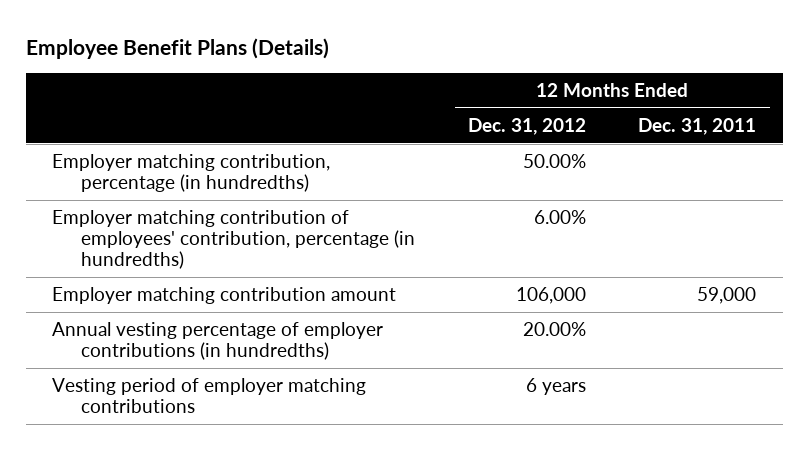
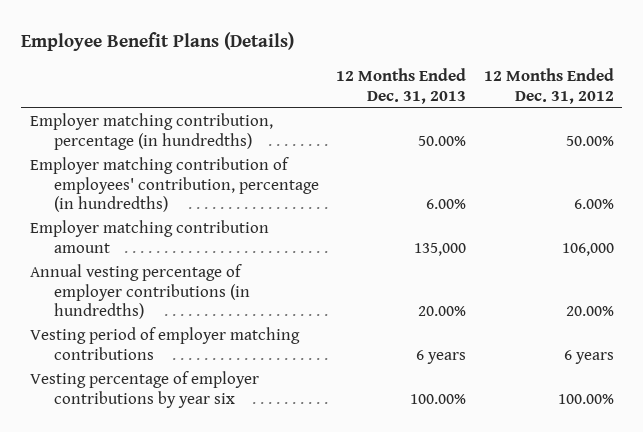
[638,117,757,135] Dec. 31, 2011 -> none
none -> [336,68,467,104] 12 Months Ended Dec. 31, 2013
none -> [29,371,259,408] Vesting percentage of employer contributions by year six

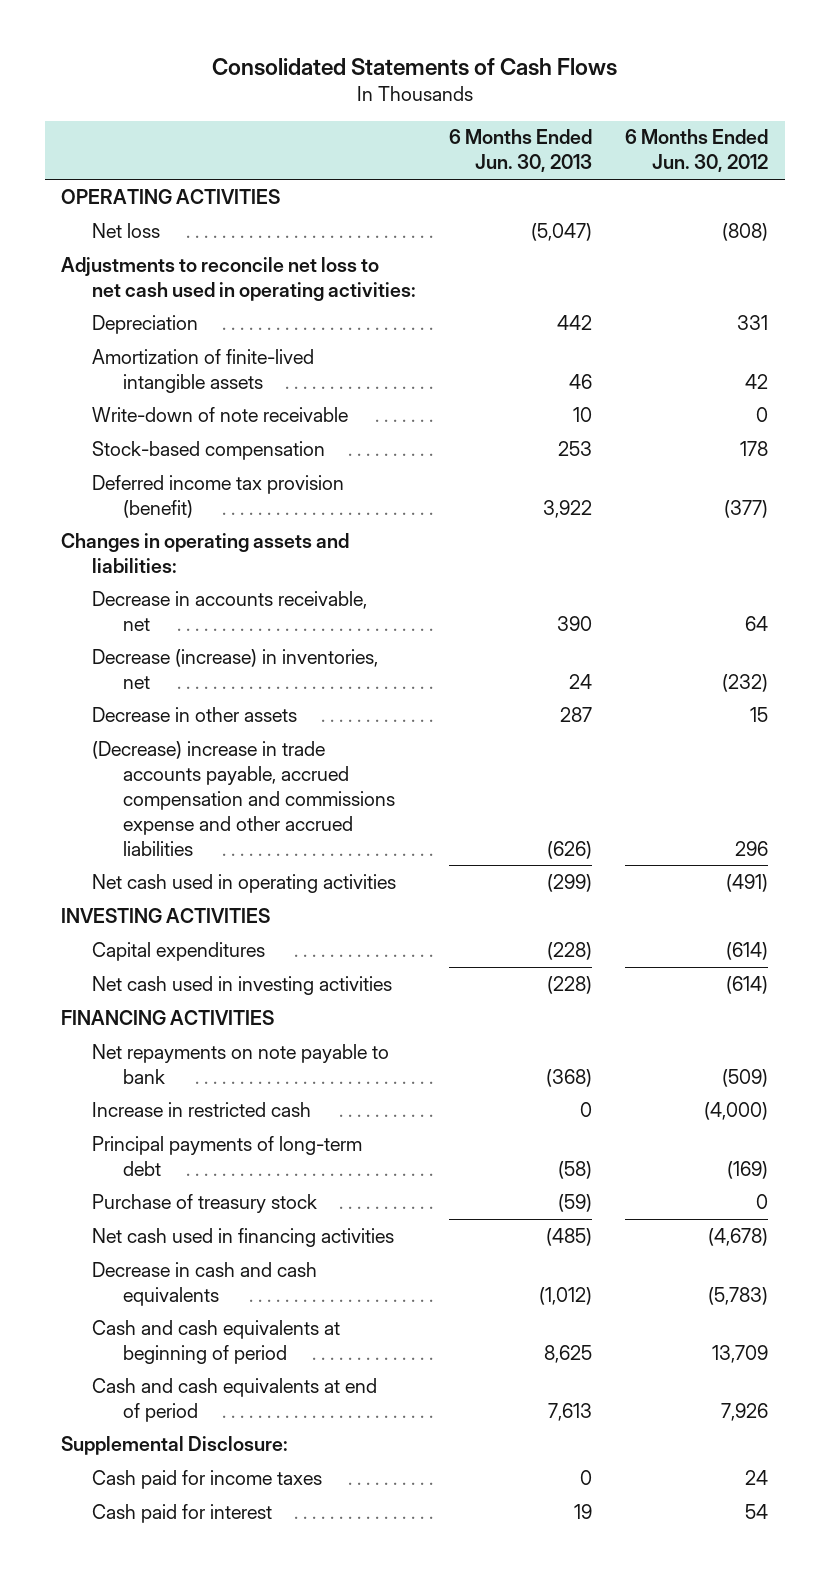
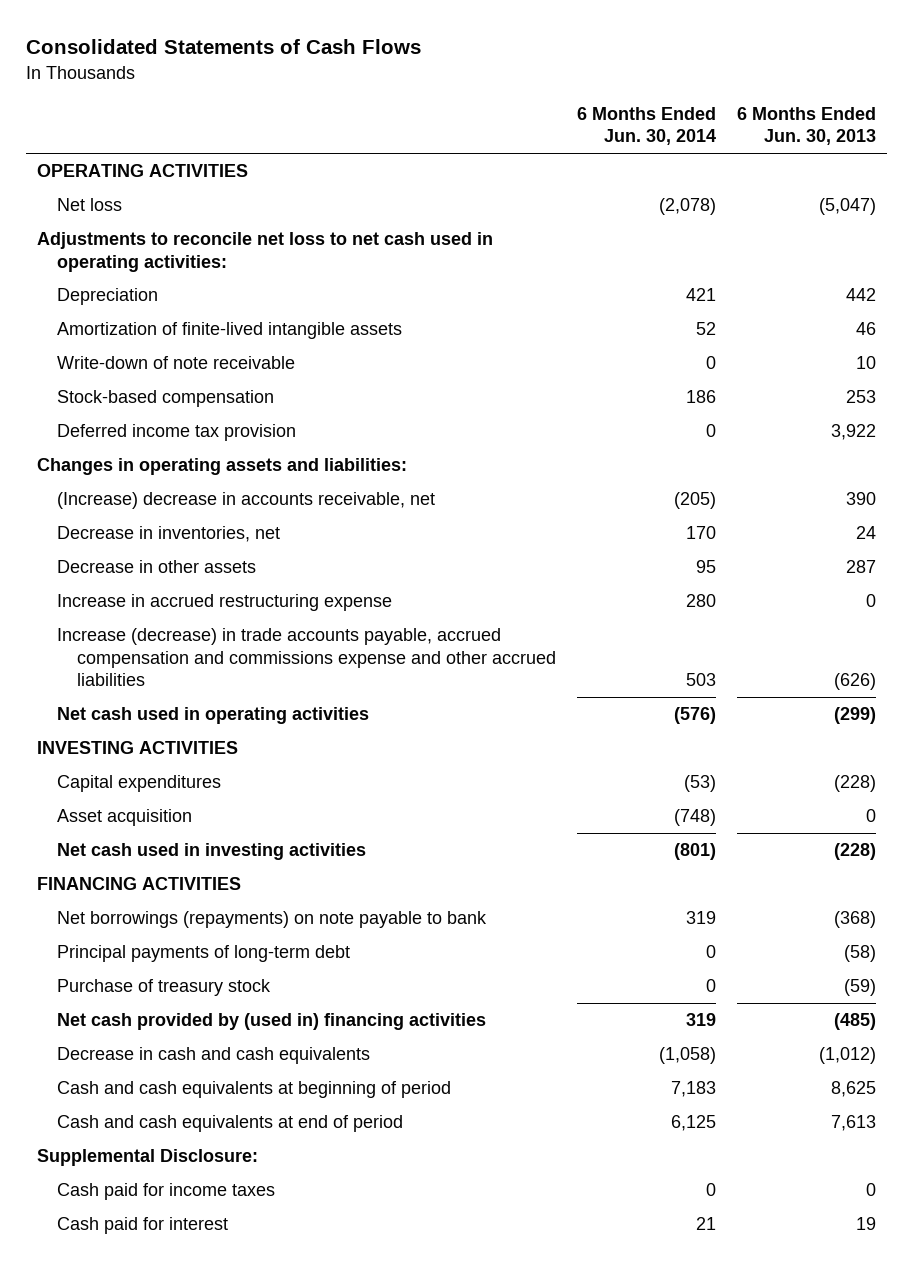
[625,129,769,173] 6 Months Ended Jun. 30, 2012 -> none
none -> [576,106,716,146] 6 Months Ended Jun. 30, 2014
[92,474,345,518] Deferred income tax provision (benefit) -> [56,424,296,442] Deferred income tax provision
[92,590,368,631] Decrease in accounts receivable, net -> [56,492,435,510] (Increase) decrease in accounts receivable, net
[92,648,379,689] Decrease (increase) in inventories, net -> [56,526,280,543] Decrease in inventories, net
none -> [56,594,392,612] Increase in accrued restructuring expense
[92,740,395,856] (Decrease) increase in trade accounts payable, accrued compensation and commissions expense and other accrued liabilities -> [56,628,556,687] Increase (decrease) in trade accounts payable, accrued compensation and commissions expense and other accrued liabilities
none -> [56,809,192,827] Asset acquisition
[92,1101,312,1117] Increase in restricted cash -> none
[92,1043,390,1084] Net repayments on note payable to bank -> [56,911,487,929] Net borrowings (repayments) on note payable to bank
[92,1227,395,1247] Net cash used in financing activities -> [56,1013,486,1031] Net cash provided by (used in) financing activities

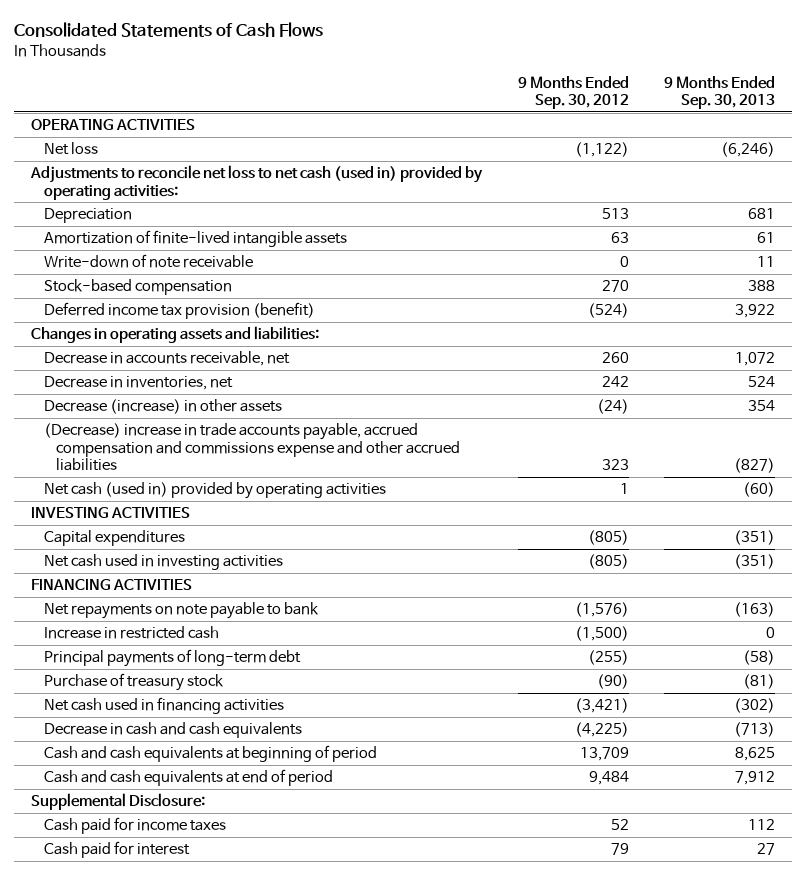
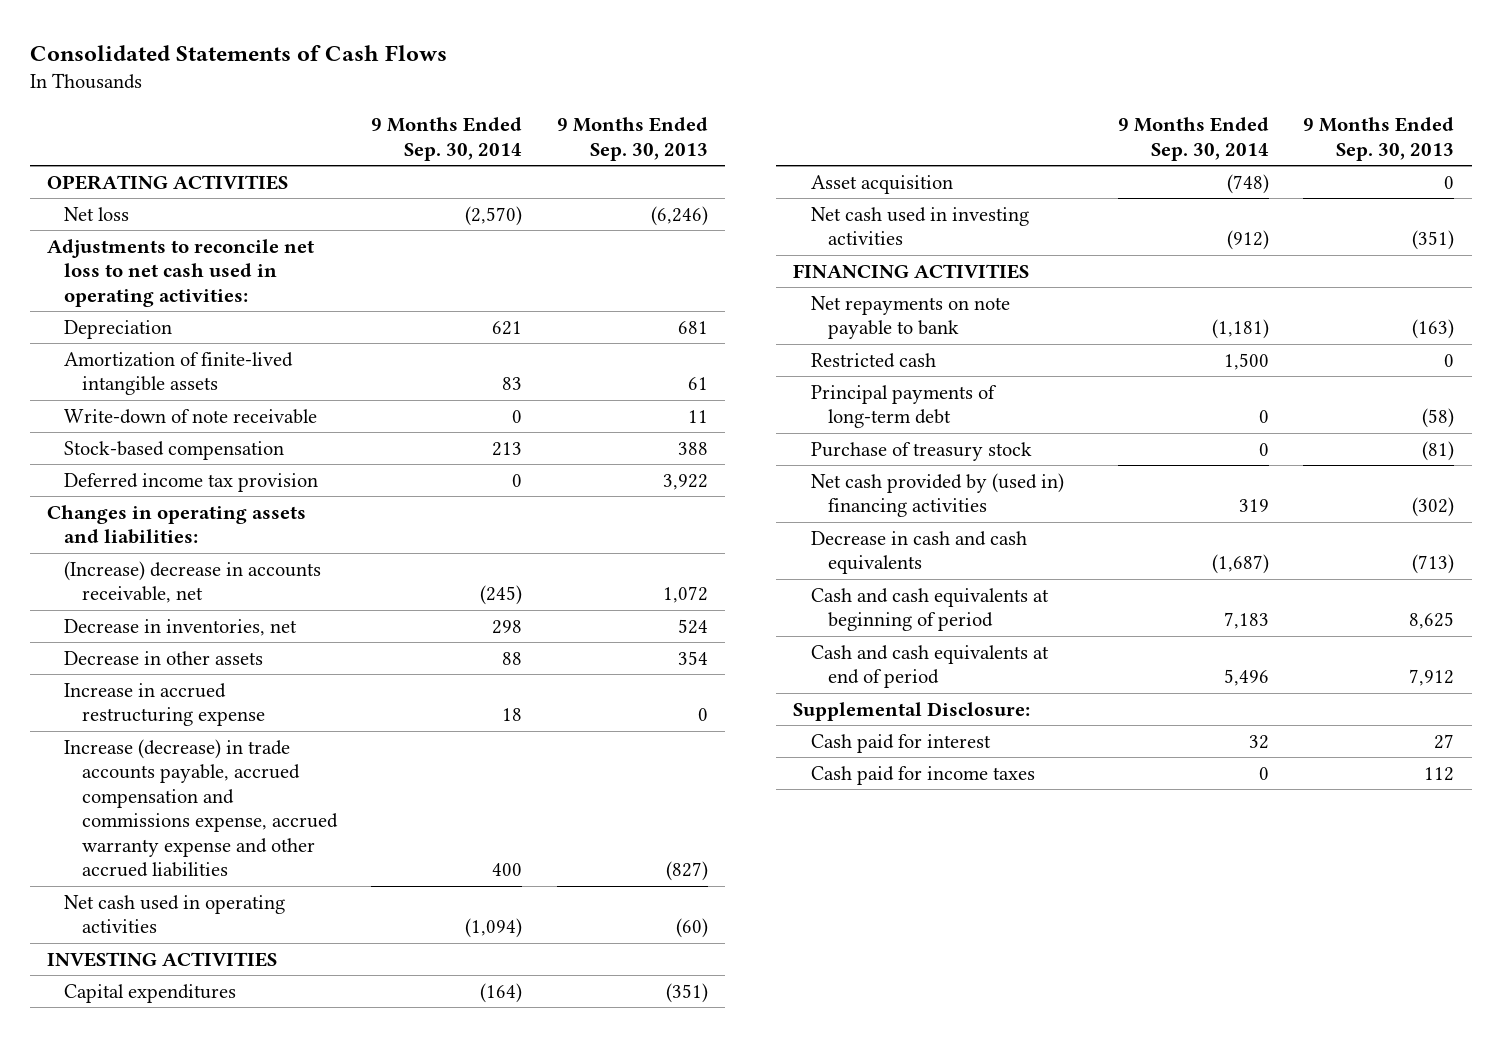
[517,75,629,110] 9 Months Ended Sep. 30, 2012 -> none
none -> [371,117,523,161] 9 Months Ended Sep. 30, 2014
[30,165,484,200] Adjustments to reconcile net loss to net cash (used in) provided by operating activities: -> [46,238,314,307] Adjustments to reconcile net loss to net cash used in operating activities:
[43,302,315,320] Deferred income tax provision (benefit) -> [64,472,319,492] Deferred income tax provision
[43,351,290,367] Decrease in accounts receivable, net -> [64,560,322,604] (Increase) decrease in accounts receivable, net
[43,399,282,415] Decrease (increase) in other assets -> [64,650,264,665] Decrease in other assets
none -> [64,682,265,727] Increase in accrued restructuring expense
[43,423,460,472] (Decrease) increase in trade accounts payable, accrued compensation and commissions expense and other accrued liabilities -> [64,738,338,878] Increase (decrease) in trade accounts payable, accrued compensation and commissions expense, accrued warranty expense and other accrued liabilities
[43,482,386,500] Net cash (used in) provided by operating activities -> [64,894,286,934] Net cash used in operating activities
none -> [810,174,953,194] Asset acquisition
[43,626,219,640] Increase in restricted cash -> [810,352,936,368] Restricted cash
[43,697,284,715] Net cash used in financing activities -> [810,472,1064,518] Net cash provided by (used in) financing activities
[43,817,226,835] Cash paid for income taxes -> [810,765,1035,785] Cash paid for income taxes

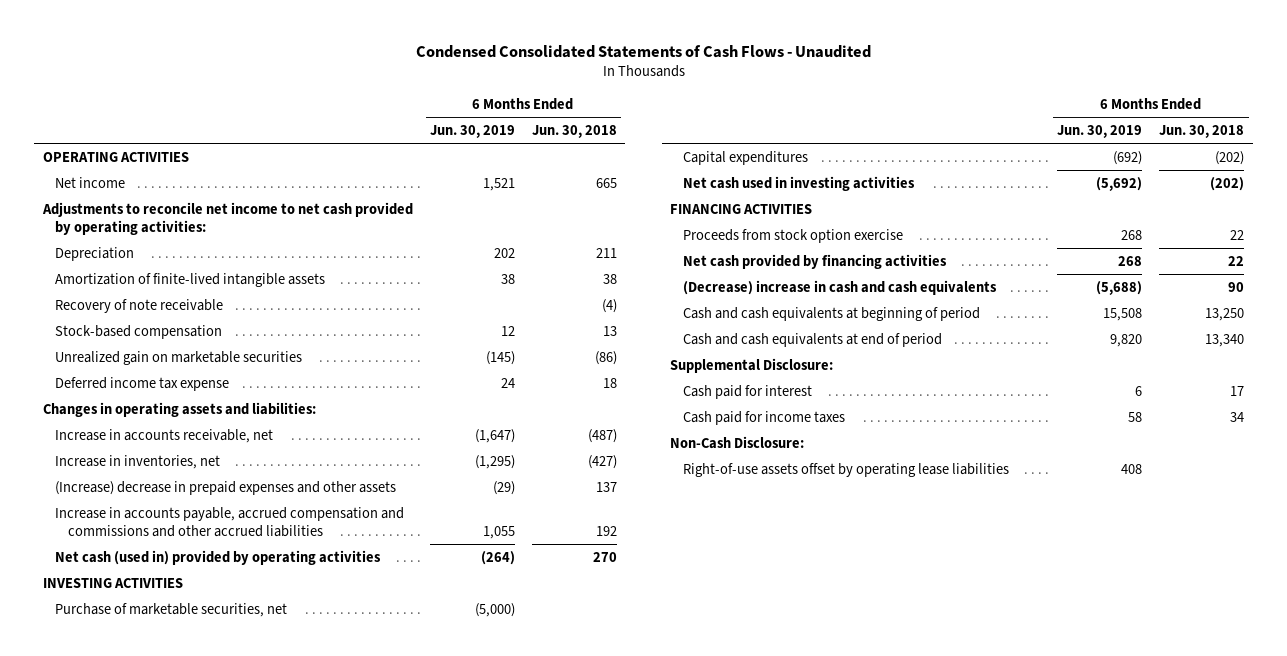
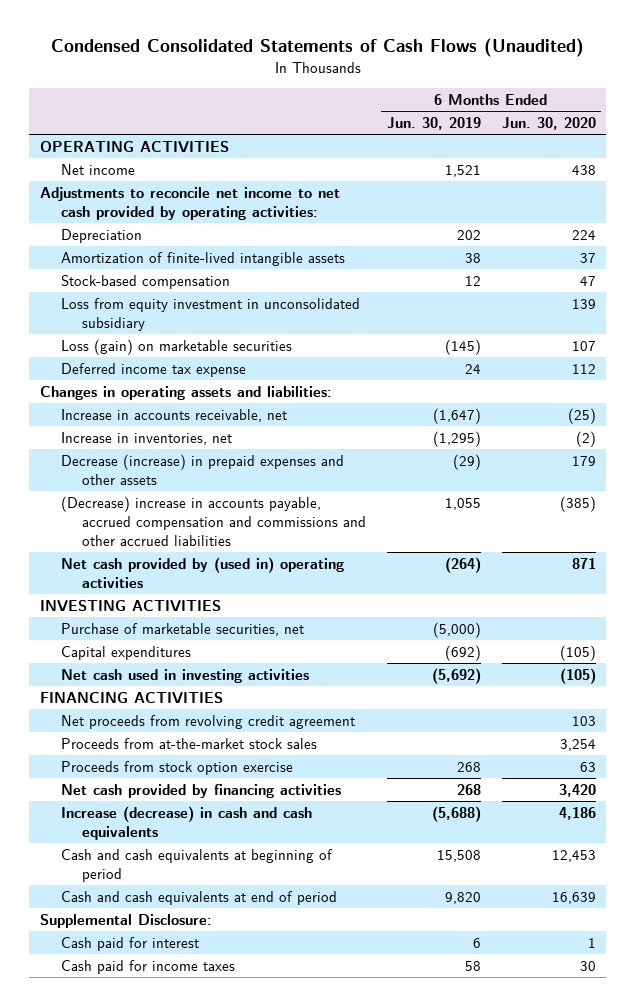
[415,44,871,58] Condensed Consolidated Statements of Cash Flows - Unaudited -> [50,38,584,58] Condensed Consolidated Statements of Cash Flows (Unaudited)
[531,125,617,139] Jun. 30, 2018 -> none
none -> [501,117,596,131] Jun. 30, 2020
[55,298,224,313] Recovery of note receivable -> none
none -> [60,297,360,331] Loss from equity investment in unconsolidated subsidiary
[55,350,303,365] Unrealized gain on marketable securities -> [60,338,292,355] Loss (gain) on marketable securities
[55,480,397,495] (Increase) decrease in prepaid expenses and other assets -> [60,453,344,485] Decrease (increase) in prepaid expenses and other assets
[55,506,405,538] Increase in accounts payable, accrued compensation and commissions and other accrued liabilities -> [60,495,366,546] (Decrease) increase in accounts payable, accrued compensation and commissions and other accrued liabilities
[55,549,382,565] Net cash (used in) provided by operating activities -> [60,556,344,588] Net cash provided by (used in) operating activities
none -> [60,714,355,729] Net proceeds from revolving credit agreement
none -> [60,737,317,749] Proceeds from at-the-market stock sales
[682,279,997,295] (Decrease) increase in cash and cash equivalents -> [60,805,312,840] Increase (decrease) in cash and cash equivalents
[670,435,805,449] Non-Cash Disclosure: -> none
[682,462,1009,477] Right-of-use assets offset by operating lease liabilities -> none

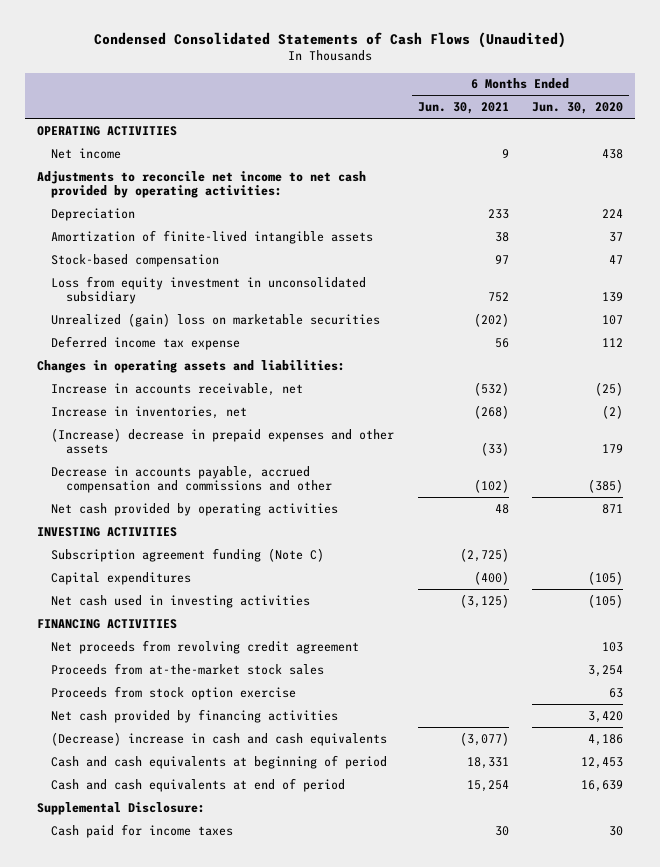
[386,117,481,131] Jun. 30, 2019 -> none
none -> [417,102,509,115] Jun. 30, 2021
[60,338,292,355] Loss (gain) on marketable securities -> [51,312,381,327] Unrealized (gain) loss on marketable securities
[60,453,344,485] Decrease (increase) in prepaid expenses and other assets -> [51,427,395,455] (Increase) decrease in prepaid expenses and other assets
[60,495,366,546] (Decrease) increase in accounts payable, accrued compensation and commissions and other accrued liabilities -> [51,465,332,494] Decrease in accounts payable, accrued compensation and commissions and other
[60,556,344,588] Net cash provided by (used in) operating activities -> [51,502,339,516] Net cash provided by operating activities
[60,622,304,636] Purchase of marketable securities, net -> none
none -> [51,547,325,562] Subscription agreement funding (Note C)
[60,805,312,840] Increase (decrease) in cash and cash equivalents -> [51,731,388,746] (Decrease) increase in cash and cash equivalents
[60,936,199,951] Cash paid for interest -> none

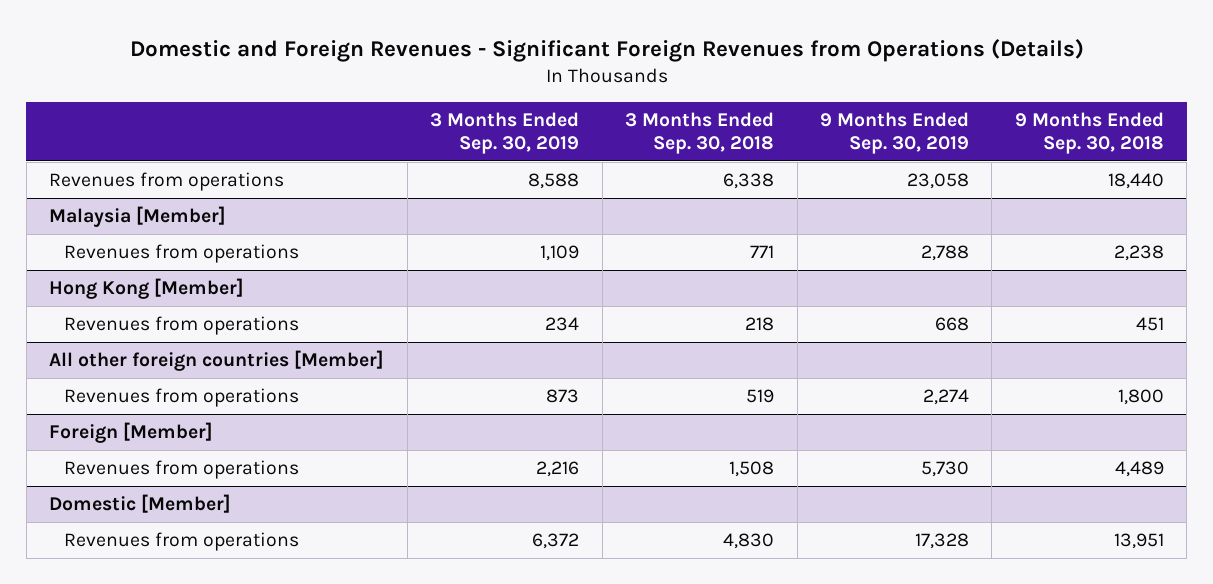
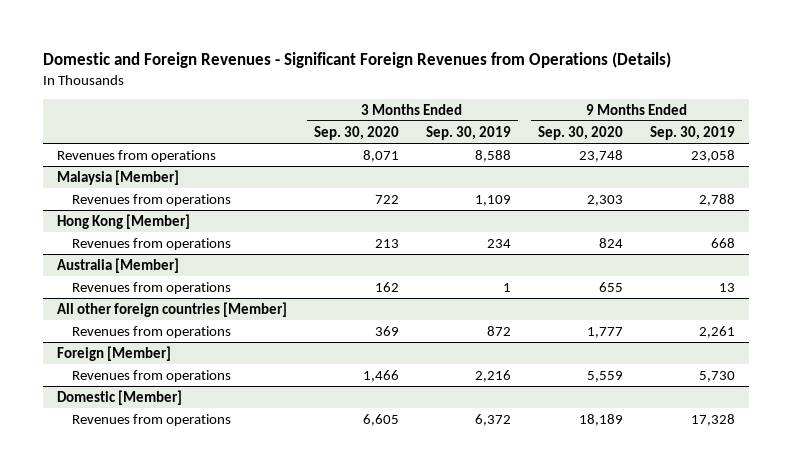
[625,111,775,154] 3 Months Ended Sep. 30, 2018 -> none
[1014,111,1164,154] 9 Months Ended Sep. 30, 2018 -> none
none -> [313,125,399,140] Sep. 30, 2020
none -> [538,125,624,140] Sep. 30, 2020
none -> [56,257,179,273] Australia [Member]
none -> [72,281,232,294] Revenues from operations
[546,388,580,403] 873 -> [486,325,511,336] 872
[922,388,969,405] 2,274 -> [699,325,736,338] 2,261

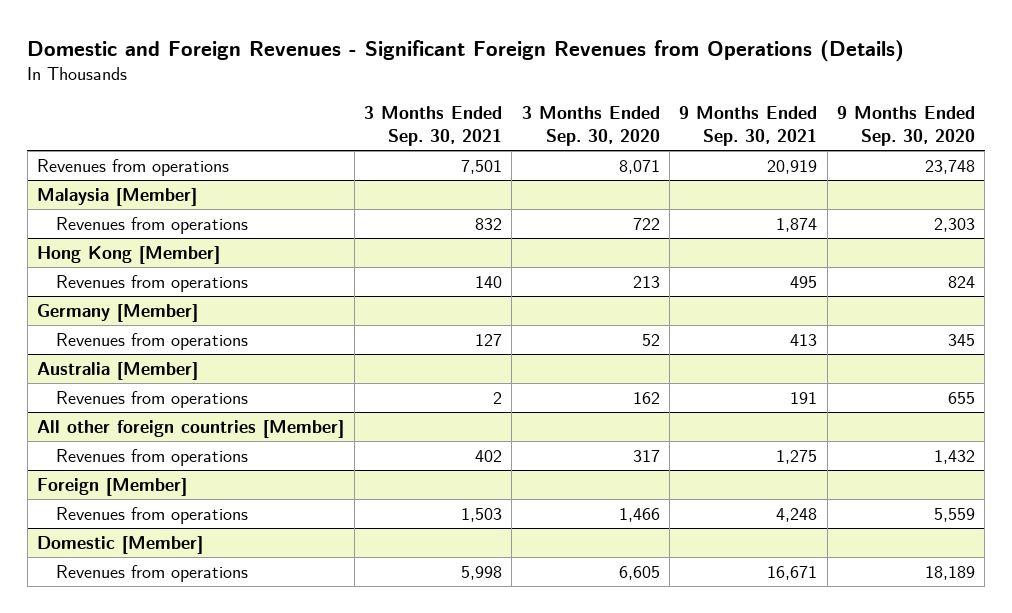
[425,125,511,140] Sep. 30, 2019 -> none
[650,125,736,140] Sep. 30, 2019 -> none
none -> [364,106,503,147] 3 Months Ended Sep. 30, 2021
none -> [679,106,818,147] 9 Months Ended Sep. 30, 2021
none -> [37,303,199,322] Germany [Member]
none -> [56,332,249,350] Revenues from operations
[374,325,399,336] 369 -> [632,449,660,462] 317
[587,326,624,338] 1,777 -> [934,449,976,464] 1,432

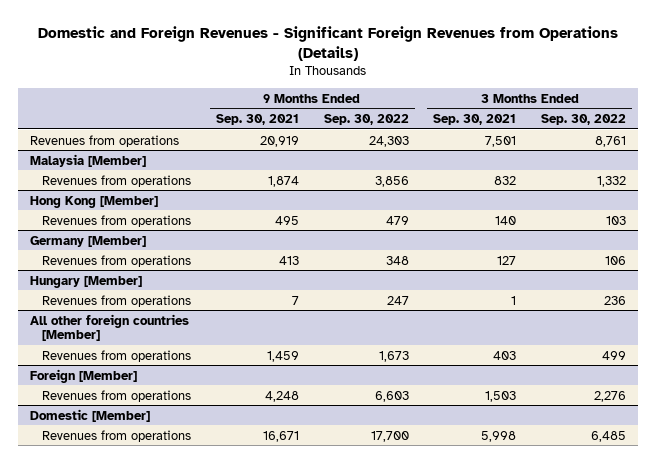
[521,106,660,147] 3 Months Ended Sep. 30, 2020 -> none
[837,106,976,147] 9 Months Ended Sep. 30, 2020 -> none
none -> [323,113,409,125] Sep. 30, 2022
none -> [541,113,627,125] Sep. 30, 2022
[37,361,199,380] Australia [Member] -> none
none -> [30,275,143,288] Hungary [Member]
[493,391,503,404] 2 -> [511,295,517,305] 1
[790,391,818,404] 191 -> [291,295,299,305] 7
[475,449,503,462] 402 -> [493,350,517,360] 403
[776,449,818,464] 1,275 -> [266,350,299,362] 1,459

